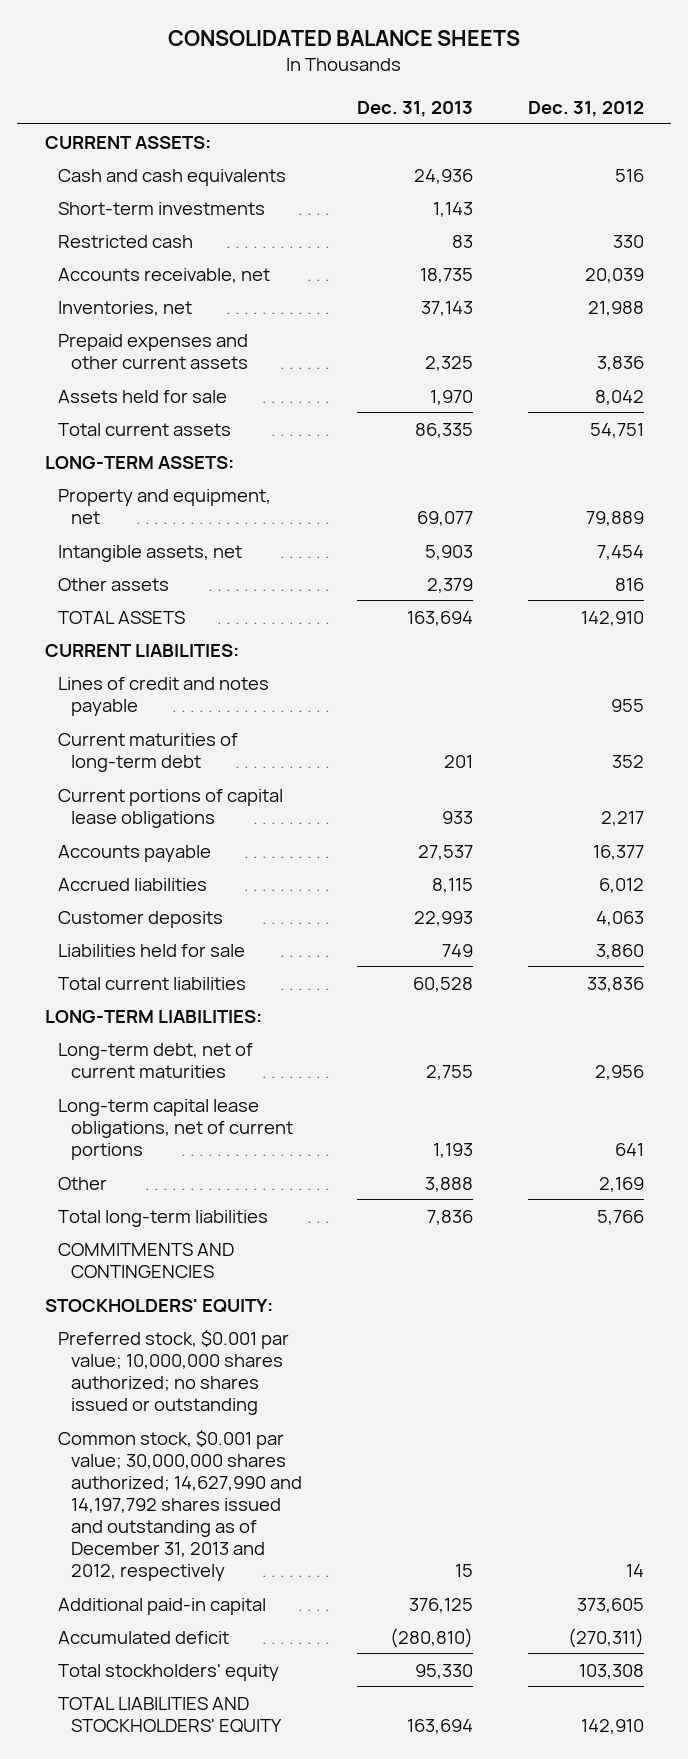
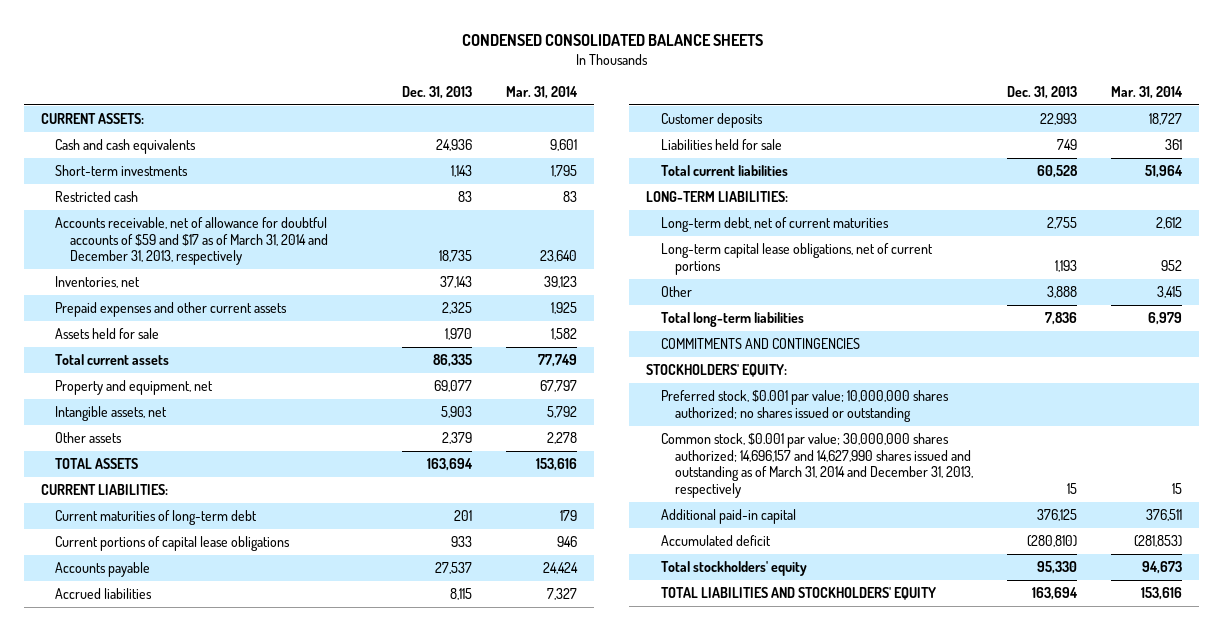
[168,30,521,47] CONSOLIDATED BALANCE SHEETS -> [461,33,763,46] CONDENSED CONSOLIDATED BALANCE SHEETS
[527,100,644,117] Dec. 31, 2012 -> none
none -> [506,85,579,99] Mar. 31, 2014
[58,267,271,283] Accounts receivable, net -> [55,217,328,266] Accounts receivable, net of allowance for doubtful accounts of $59 and $17 as of March 31, 2014 and December 31, 2013, respectively
[44,455,234,469] LONG-TERM ASSETS: -> none
[58,676,270,716] Lines of credit and notes payable -> none
[58,1429,303,1581] Common stock, $0.001 par value; 30,000,000 shares authorized; 14,627,990 and 14,197,792 shares issued and outstanding as of December 31, 2013 and 2012, respectively -> [660,433,974,499] Common stock, $0.001 par value; 30,000,000 shares authorized; 14,696,157 and 14,627,990 shares issued and outstanding as of March 31, 2014 and December 31, 2013, respectively

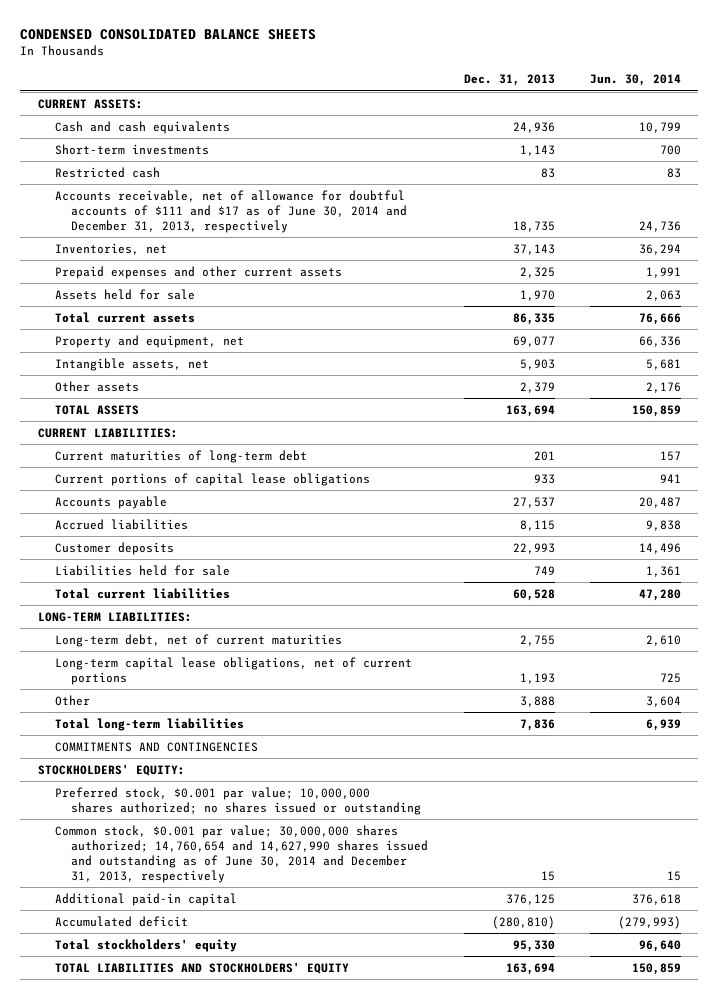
[506,85,579,99] Mar. 31, 2014 -> none
none -> [589,74,681,87] Jun. 30, 2014
[55,217,328,266] Accounts receivable, net of allowance for doubtful accounts of $59 and $17 as of March 31, 2014 and December 31, 2013, respectively -> [54,189,408,233] Accounts receivable, net of allowance for doubtful accounts of $111 and $17 as of June 30, 2014 and December 31, 2013, respectively
[660,433,974,499] Common stock, $0.001 par value; 30,000,000 shares authorized; 14,696,157 and 14,627,990 shares issued and outstanding as of March 31, 2014 and December 31, 2013, respectively -> [54,824,429,883] Common stock, $0.001 par value; 30,000,000 shares authorized; 14,760,654 and 14,627,990 shares issued and outstanding as of June 30, 2014 and December 31, 2013, respectively

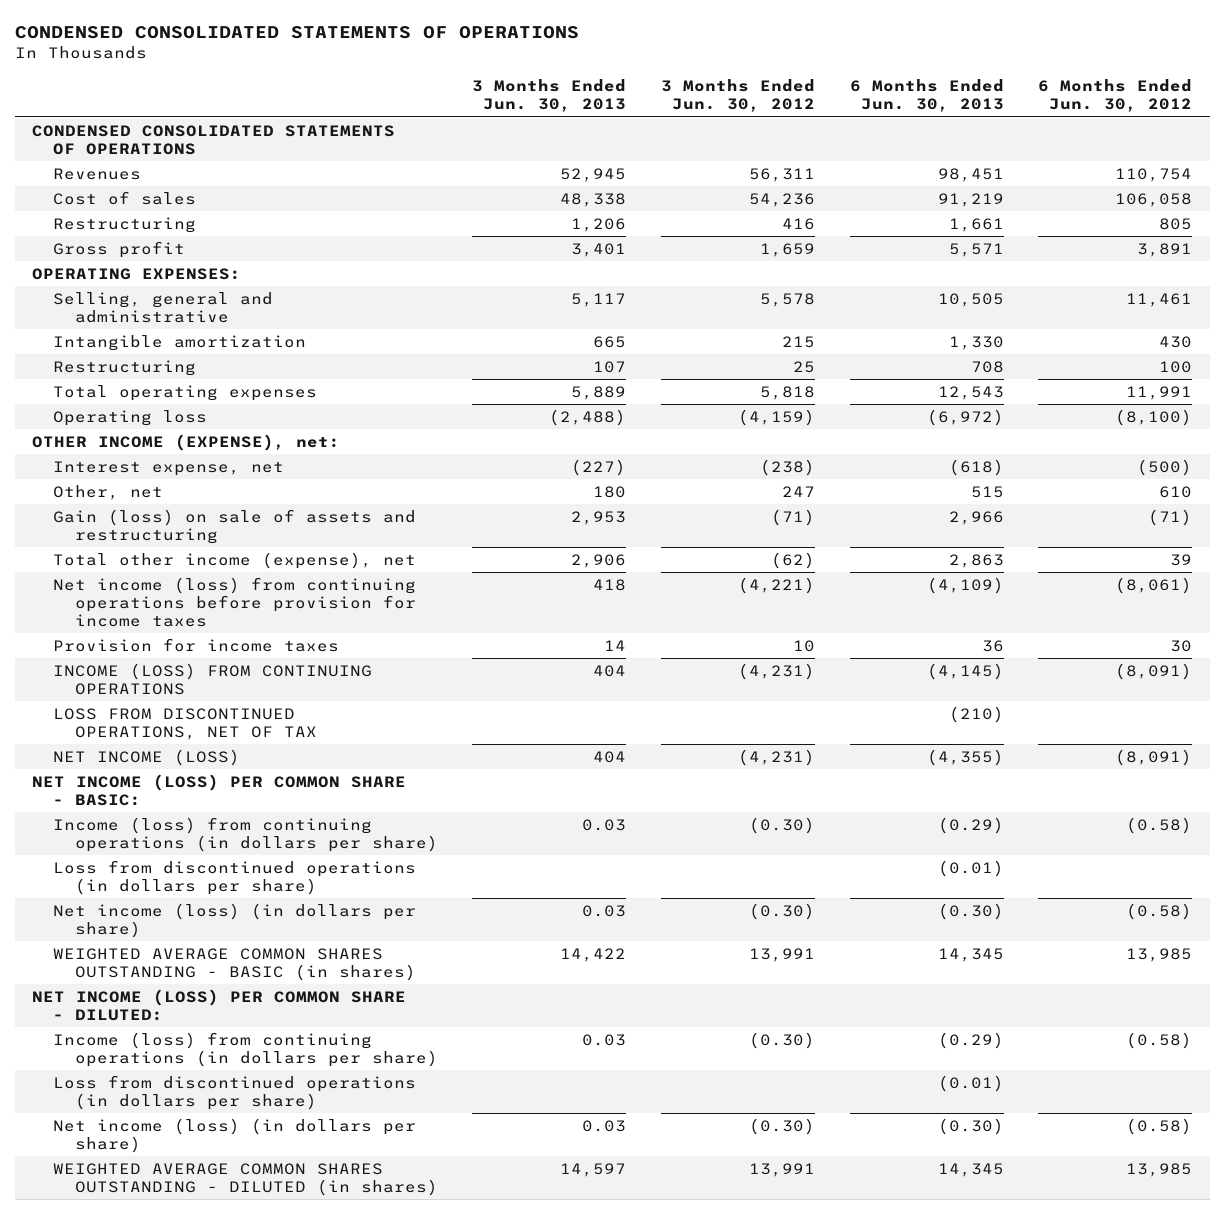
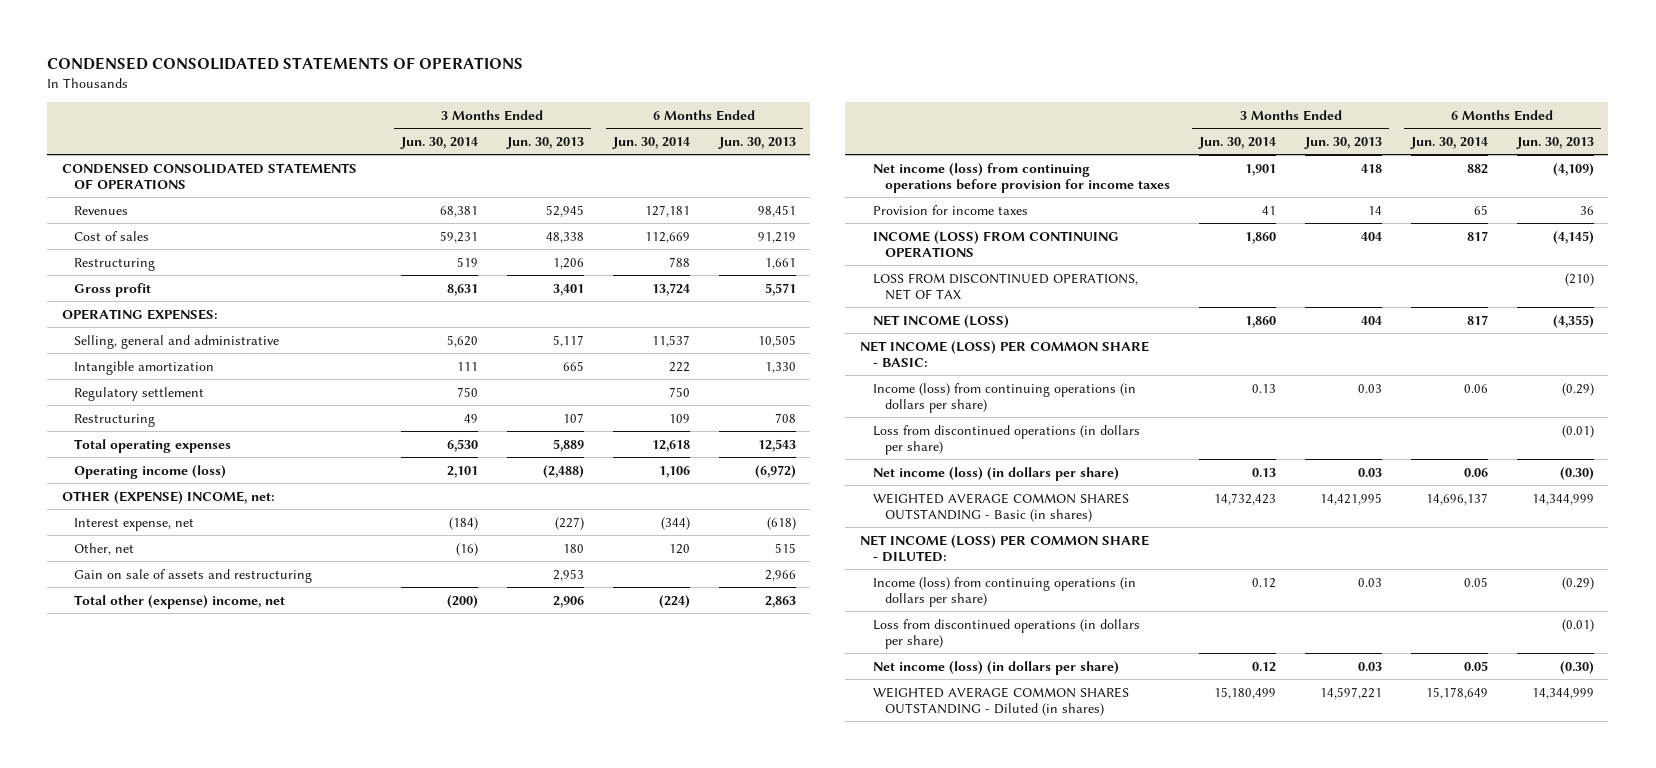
[661,79,816,113] 3 Months Ended Jun. 30, 2012 -> none
[1038,79,1193,113] 6 Months Ended Jun. 30, 2012 -> none
none -> [399,136,478,149] Jun. 30, 2014
none -> [611,136,690,149] Jun. 30, 2014
none -> [74,386,205,401] Regulatory settlement
[53,409,208,426] Operating loss -> [74,464,227,479] Operating income (loss)
[32,433,341,451] OTHER INCOME (EXPENSE), net: -> [61,490,275,504] OTHER (EXPENSE) INCOME, net:
[53,508,417,544] Gain (loss) on sale of assets and restructuring -> [74,568,313,583] Gain on sale of assets and restructuring
[53,551,417,569] Total other income (expense), net -> [74,594,286,609] Total other (expense) income, net
[53,947,416,981] WEIGHTED AVERAGE COMMON SHARES OUTSTANDING - BASIC (in shares) -> [872,492,1129,523] WEIGHTED AVERAGE COMMON SHARES OUTSTANDING - Basic (in shares)
[560,947,627,962] 14,422 -> [1320,492,1383,505] 14,421,995
[937,947,1004,962] 14,345 -> [1531,493,1594,505] 14,344,999
[53,1162,438,1196] WEIGHTED AVERAGE COMMON SHARES OUTSTANDING - DILUTED (in shares) -> [872,686,1129,717] WEIGHTED AVERAGE COMMON SHARES OUTSTANDING - Diluted (in shares)
[560,1162,627,1177] 14,597 -> [1320,686,1383,699] 14,597,221
[937,1162,1004,1177] 14,345 -> [1531,687,1594,699] 14,344,999

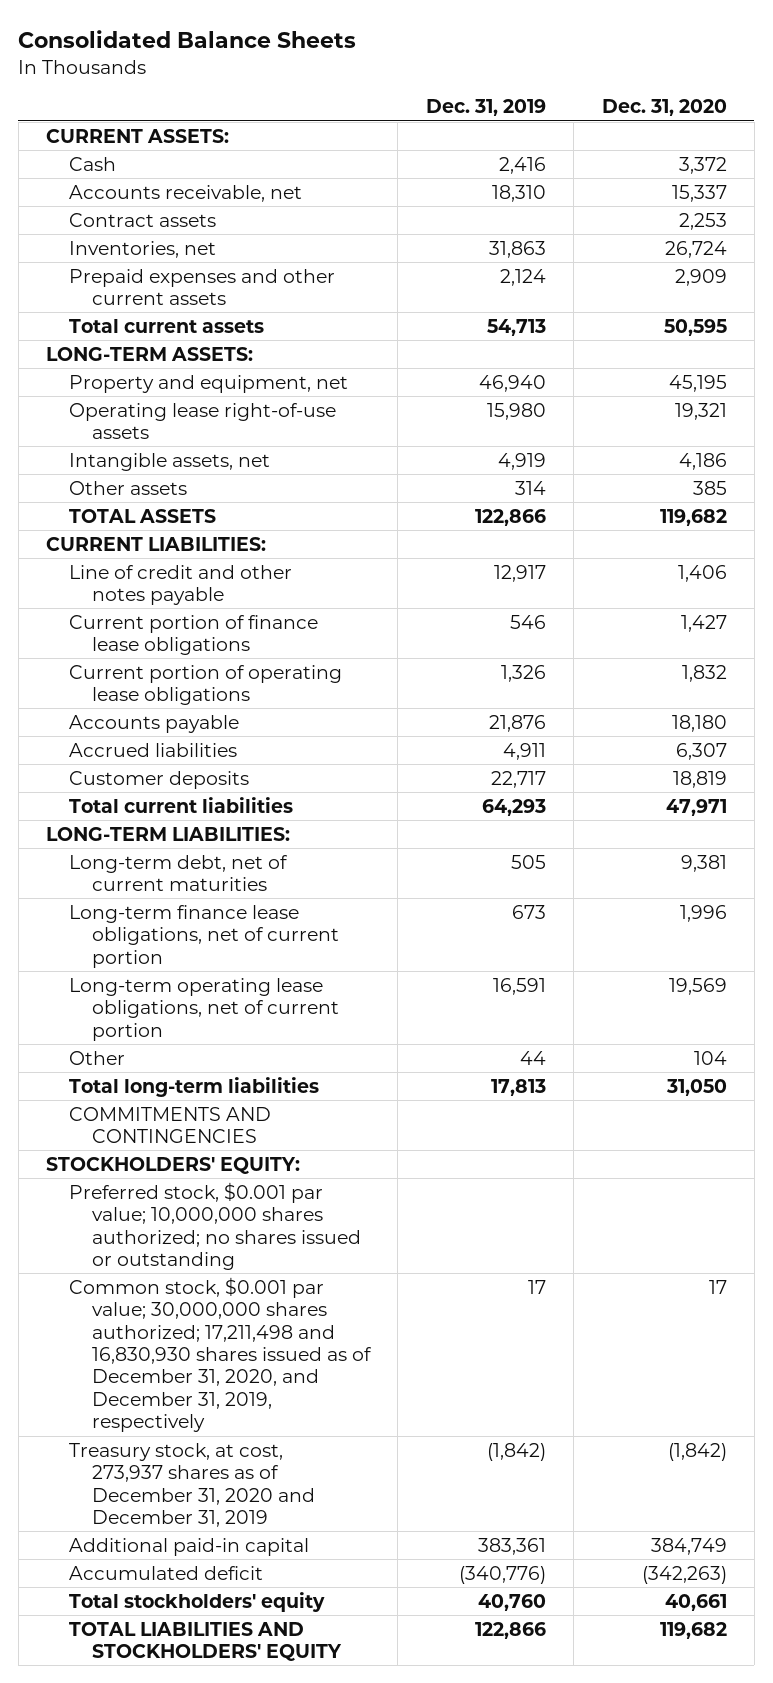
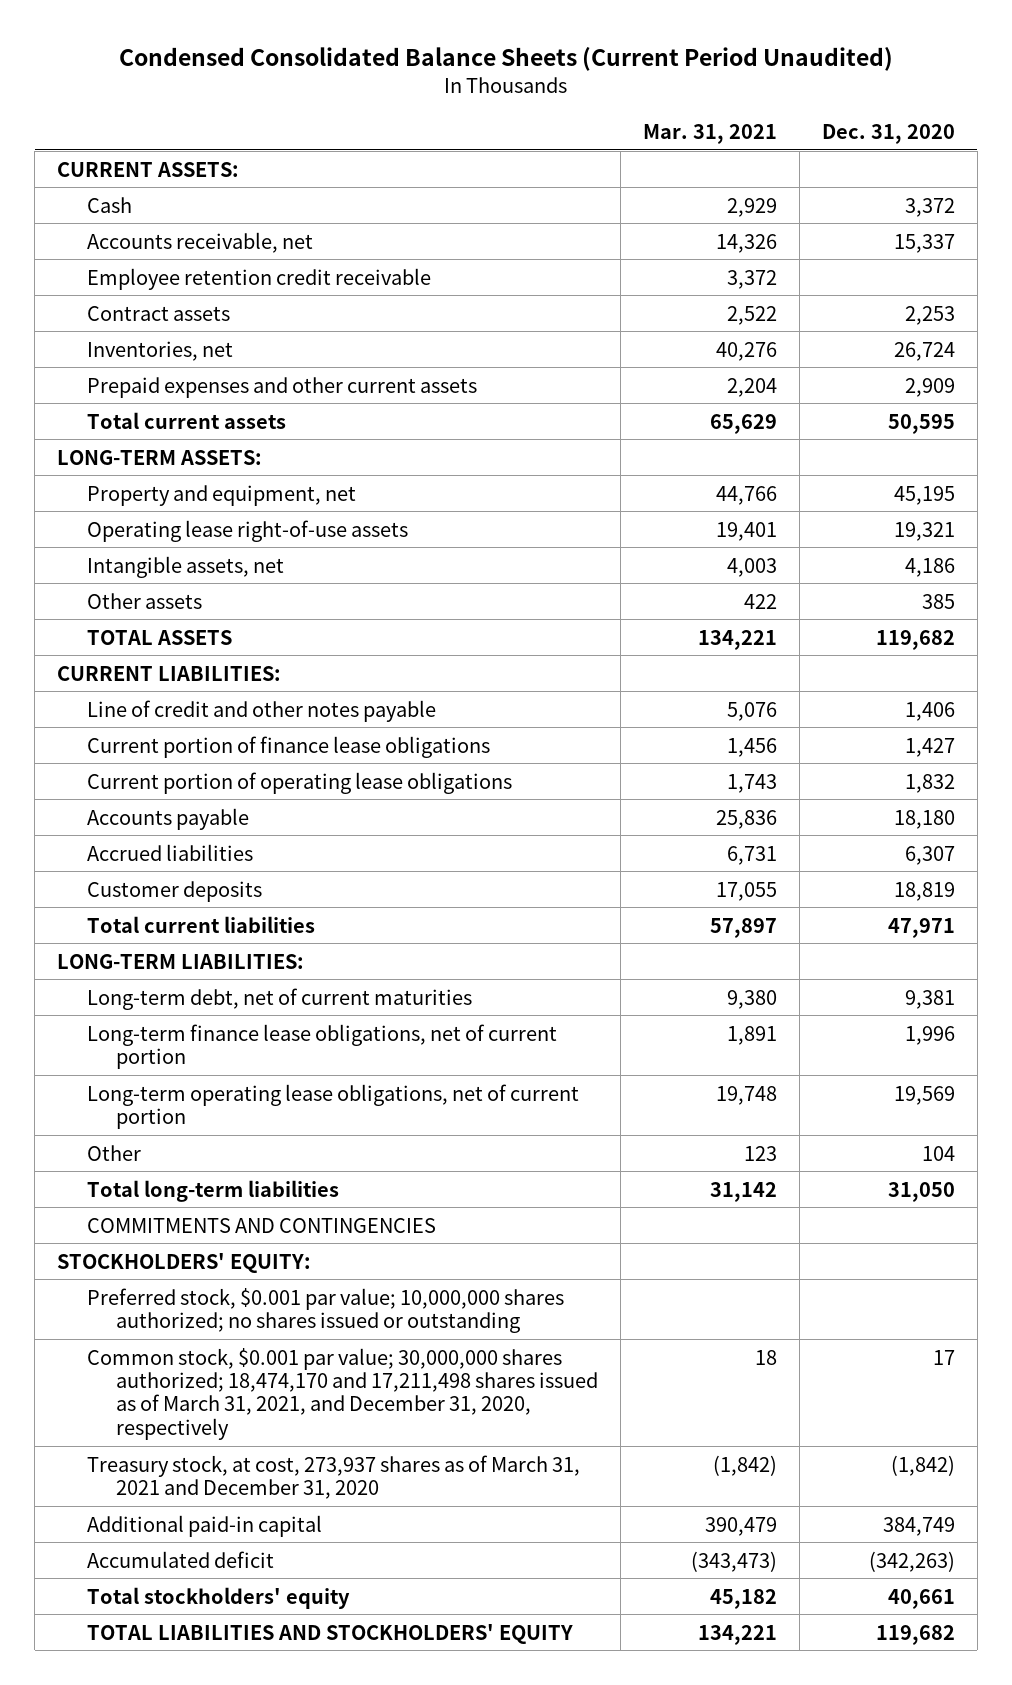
[18,29,357,48] Consolidated Balance Sheets -> [119,47,894,72] Condensed Consolidated Balance Sheets (Current Period Unaudited)
[425,99,546,117] Dec. 31, 2019 -> none
none -> [642,124,777,145] Mar. 31, 2021
none -> [86,267,431,290] Employee retention credit receivable
[69,1276,373,1433] Common stock, $0.001 par value; 30,000,000 shares authorized; 17,211,498 and 16,830,930 shares issued as of December 31, 2020, and December 31, 2019, respectively -> [86,1347,598,1440] Common stock, $0.001 par value; 30,000,000 shares authorized; 18,474,170 and 17,211,498 shares issued as of March 31, 2021, and December 31, 2020, respectively
[69,1442,316,1527] Treasury stock, at cost, 273,937 shares as of December 31, 2020 and December 31, 2019 -> [86,1454,580,1499] Treasury stock, at cost, 273,937 shares as of March 31, 2021 and December 31, 2020

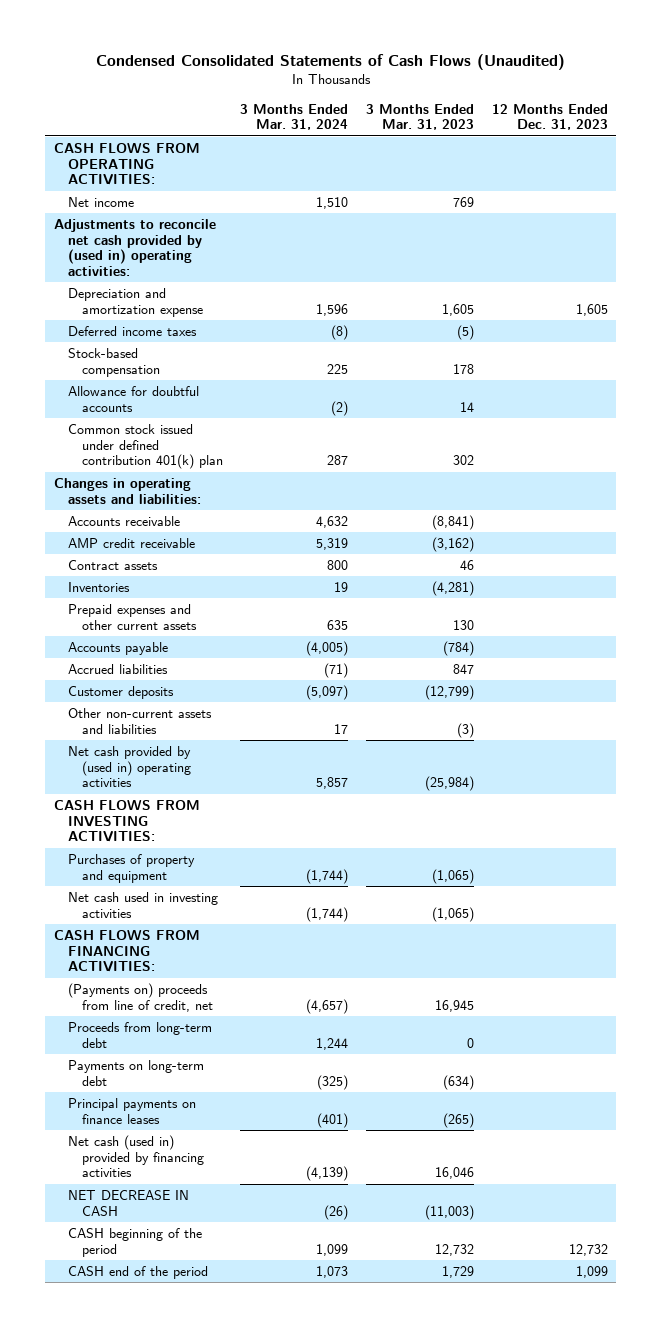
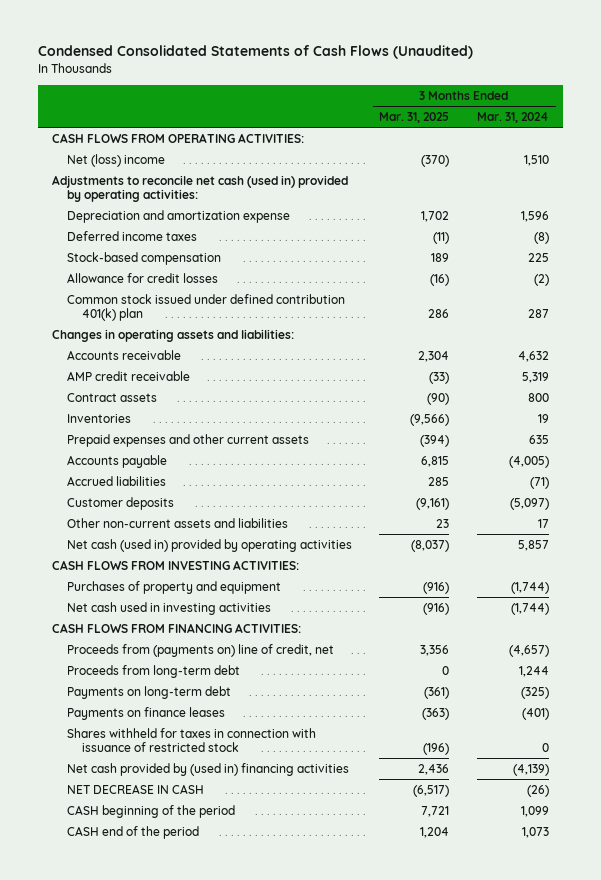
[365,103,474,131] 3 Months Ended Mar. 31, 2023 -> none
[491,103,608,131] 12 Months Ended Dec. 31, 2023 -> none
none -> [379,112,450,124] Mar. 31, 2025
[67,196,134,207] Net income -> [66,153,165,167] Net (loss) income
[53,218,216,276] Adjustments to reconcile net cash provided by (used in) operating activities: -> [51,174,348,202] Adjustments to reconcile net cash (used in) provided by operating activities:
[67,385,199,412] Allowance for doubtful accounts -> [66,272,218,283] Allowance for credit losses
[67,745,191,788] Net cash provided by (used in) operating activities -> [66,538,352,552] Net cash (used in) provided by operating activities
[67,982,213,1012] (Payments on) proceeds from line of credit, net -> [66,643,334,657] Proceeds from (payments on) line of credit, net
[67,1097,196,1124] Principal payments on finance leases -> [66,706,225,720] Payments on finance leases
none -> [66,727,316,752] Shares withheld for taxes in connection with issuance of restricted stock
[67,1134,204,1178] Net cash (used in) provided by financing activities -> [66,762,349,776] Net cash provided by (used in) financing activities

